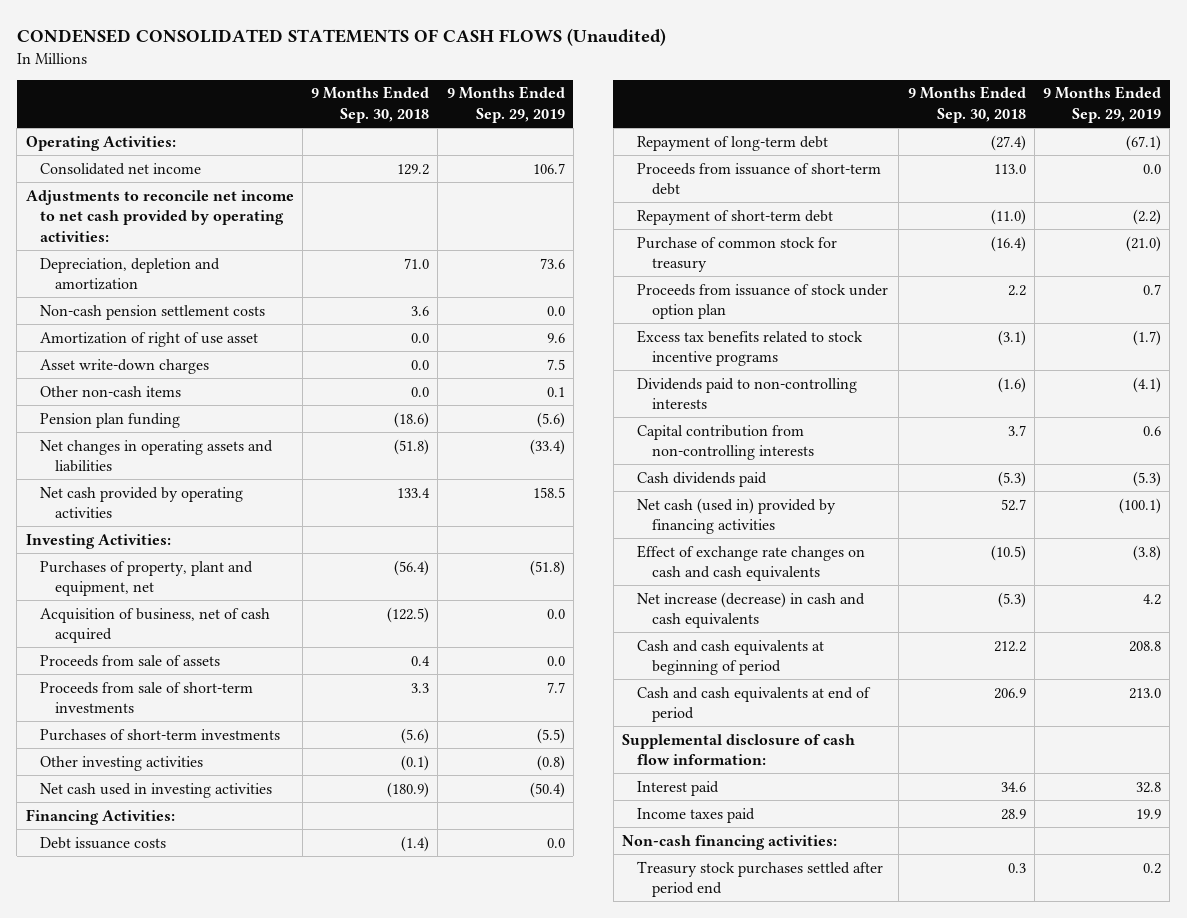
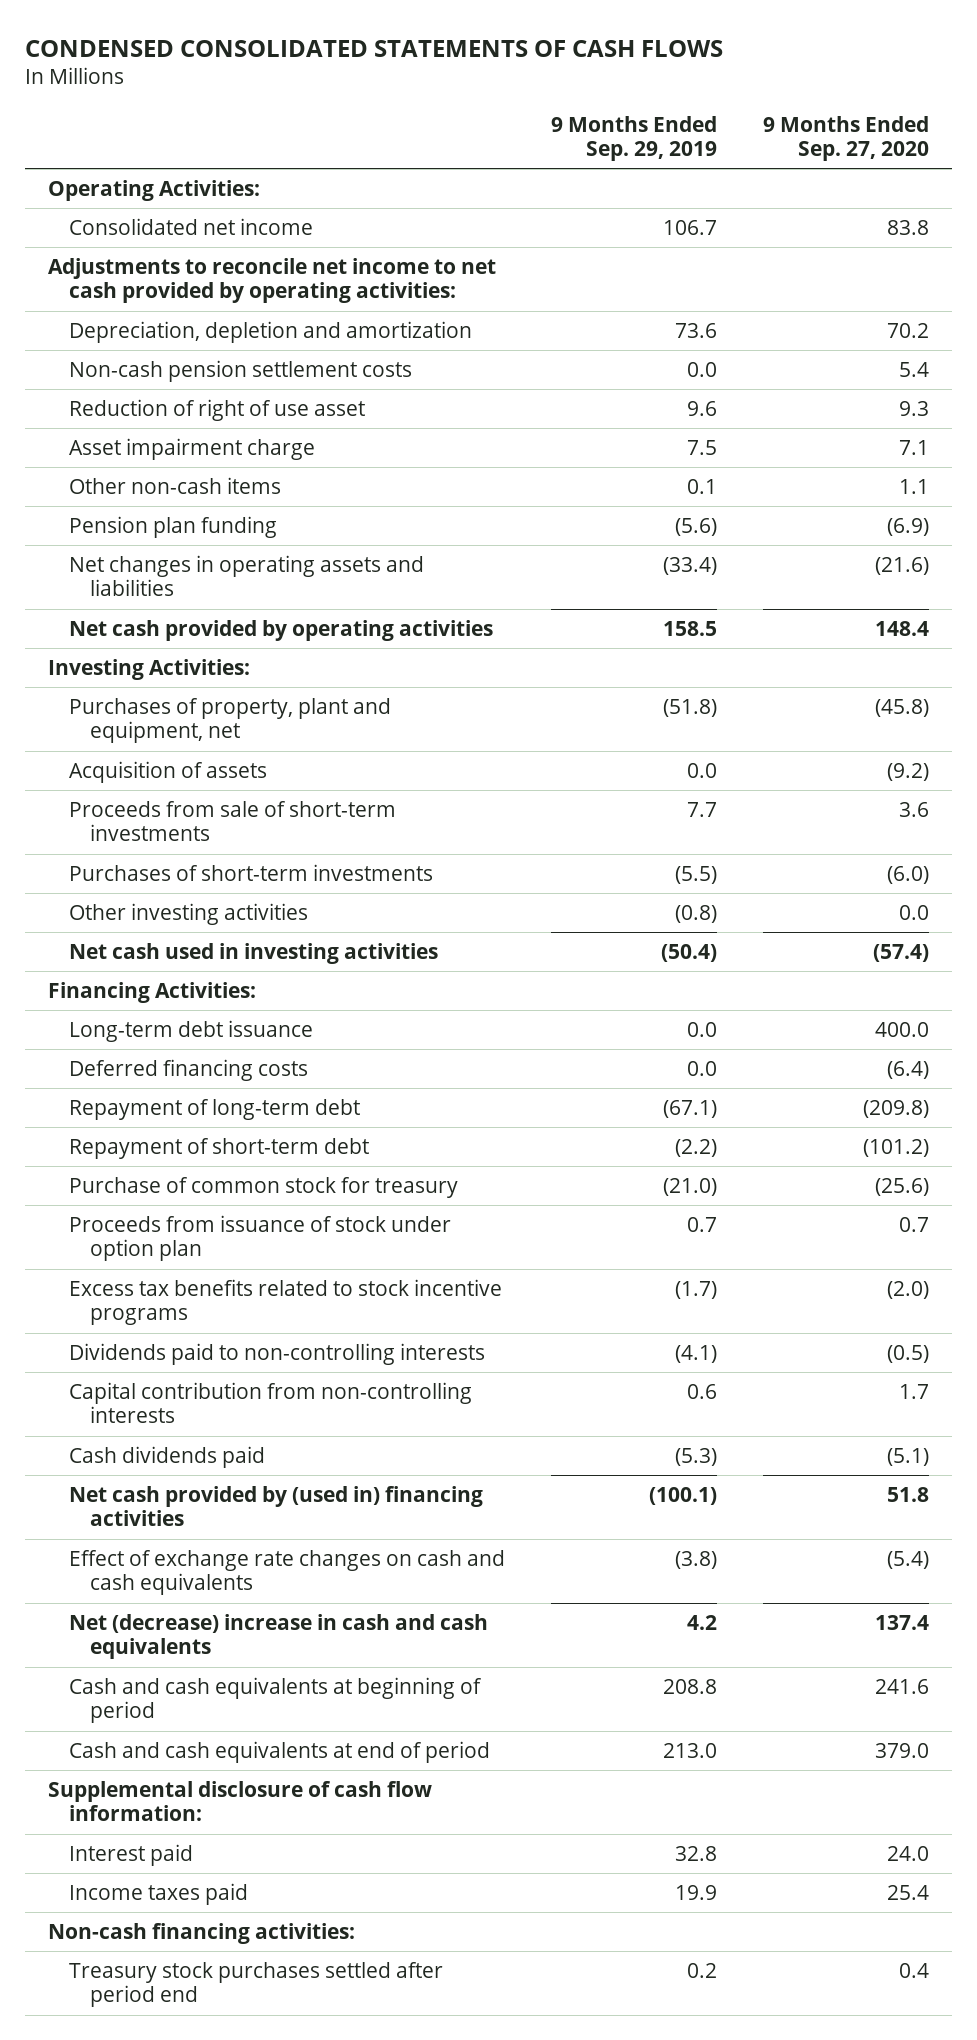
[16,27,666,46] CONDENSED CONSOLIDATED STATEMENTS OF CASH FLOWS (Unaudited) -> [24,39,723,57] CONDENSED CONSOLIDATED STATEMENTS OF CASH FLOWS
[311,86,430,123] 9 Months Ended Sep. 30, 2018 -> none
none -> [762,115,929,162] 9 Months Ended Sep. 27, 2020
[40,331,259,347] Amortization of right of use asset -> [68,399,365,422] Reduction of right of use asset
[40,358,210,374] Asset write-down charges -> [68,438,315,461] Asset impairment charge
[40,607,271,644] Acquisition of business, net of cash acquired -> none
[40,654,221,667] Proceeds from sale of assets -> none
none -> [68,761,267,784] Acquisition of assets
none -> [68,1020,313,1043] Long-term debt issuance
[40,836,167,849] Debt issuance costs -> [68,1059,308,1082] Deferred financing costs
[636,162,881,196] Proceeds from issuance of short-term debt -> none
[636,497,836,535] Net cash (used in) provided by financing activities -> [68,1486,483,1527] Net cash provided by (used in) financing activities
[636,591,865,629] Net increase (decrease) in cash and cash equivalents -> [68,1614,488,1660] Net (decrease) increase in cash and cash equivalents

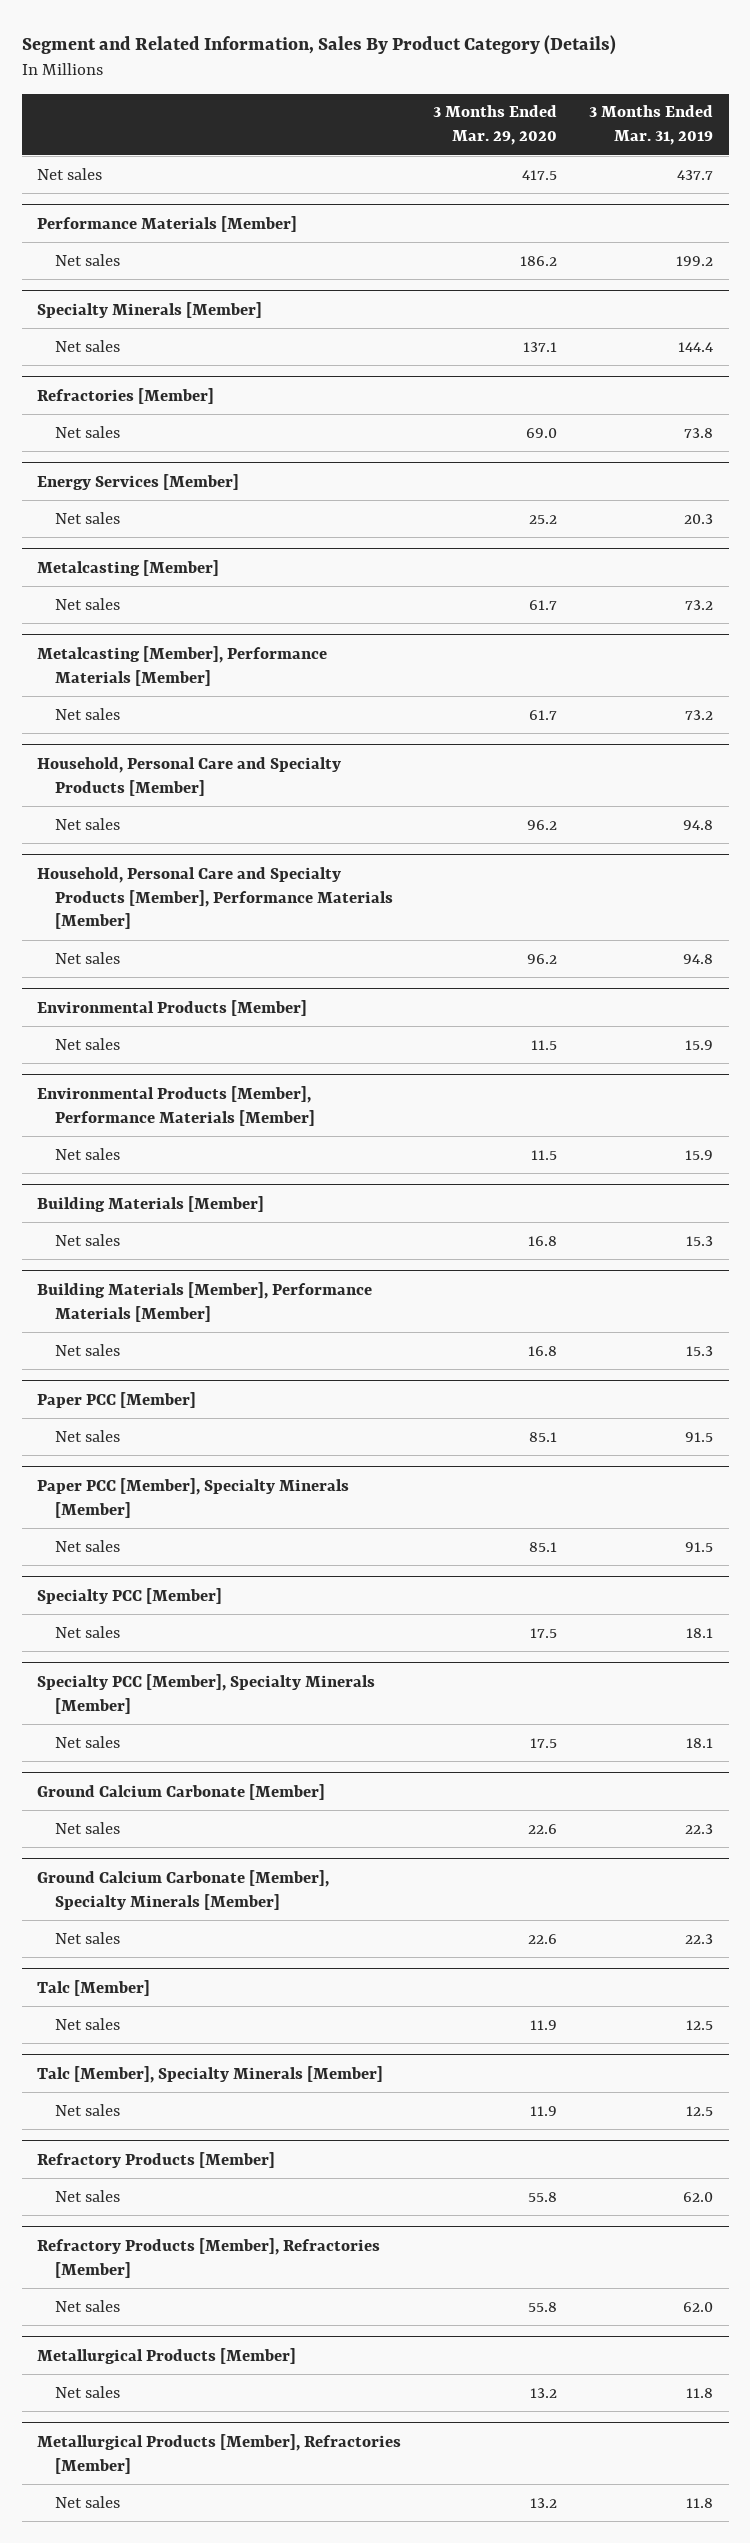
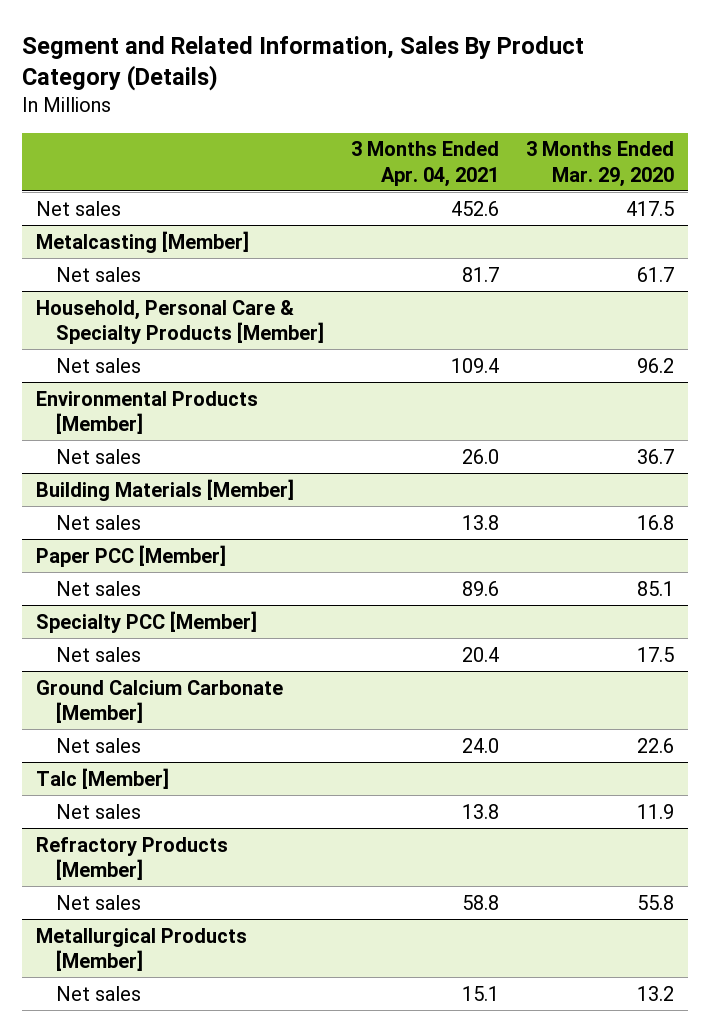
[588,105,713,146] 3 Months Ended Mar. 31, 2019 -> none
none -> [350,141,499,187] 3 Months Ended Apr. 04, 2021
[37,215,298,232] Performance Materials [Member] -> none
[55,253,121,266] Net sales -> none
[37,301,263,318] Specialty Minerals [Member] -> none
[55,339,121,352] Net sales -> none
[37,387,215,404] Refractories [Member] -> none
[55,425,121,438] Net sales -> none
[37,473,240,490] Energy Services [Member] -> none
[55,511,121,524] Net sales -> none
[37,645,328,686] Metalcasting [Member], Performance Materials [Member] -> none
[55,707,121,720] Net sales -> none
[55,817,121,830] Net sales -> none
[37,866,394,930] Household, Personal Care and Specialty Products [Member], Performance Materials [Member] -> none
[37,756,342,796] Household, Personal Care and Specialty Products [Member] -> [35,299,324,344] Household, Personal Care & Specialty Products [Member]
[37,1085,316,1126] Environmental Products [Member], Performance Materials [Member] -> none
[55,1147,121,1160] Net sales -> none
[531,1039,558,1050] 11.5 -> [636,448,674,464] 36.7
[37,1281,373,1322] Building Materials [Member], Performance Materials [Member] -> none
[55,1343,121,1356] Net sales -> none
[37,1477,350,1518] Paper PCC [Member], Specialty Minerals [Member] -> none
[55,1539,121,1552] Net sales -> none
[37,1673,376,1714] Specialty PCC [Member], Specialty Minerals [Member] -> none
[55,1735,121,1748] Net sales -> none
[37,1869,330,1910] Ground Calcium Carbonate [Member], Specialty Minerals [Member] -> none
[55,1931,121,1944] Net sales -> none
[37,2065,384,2083] Talc [Member], Specialty Minerals [Member] -> none
[55,2103,121,2116] Net sales -> none
[37,2237,381,2278] Refractory Products [Member], Refractories [Member] -> none
[55,2299,121,2312] Net sales -> none
[37,2433,402,2474] Metallurgical Products [Member], Refractories [Member] -> none
[55,2495,121,2508] Net sales -> none

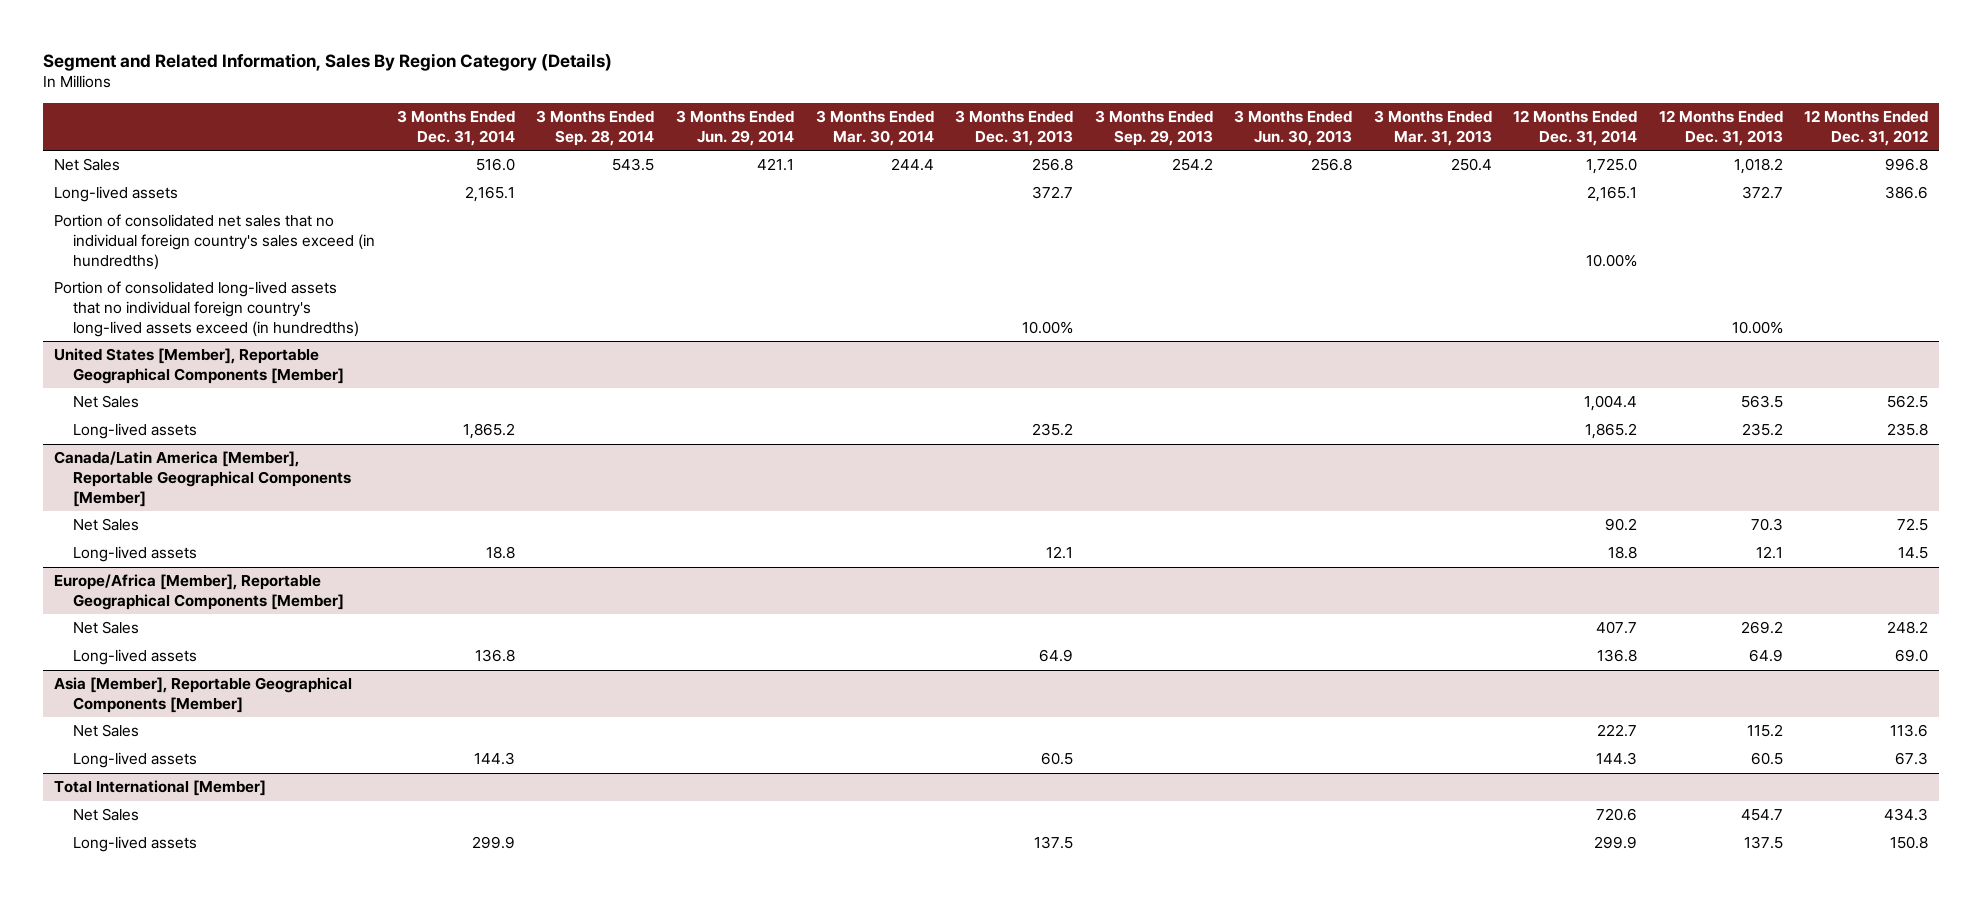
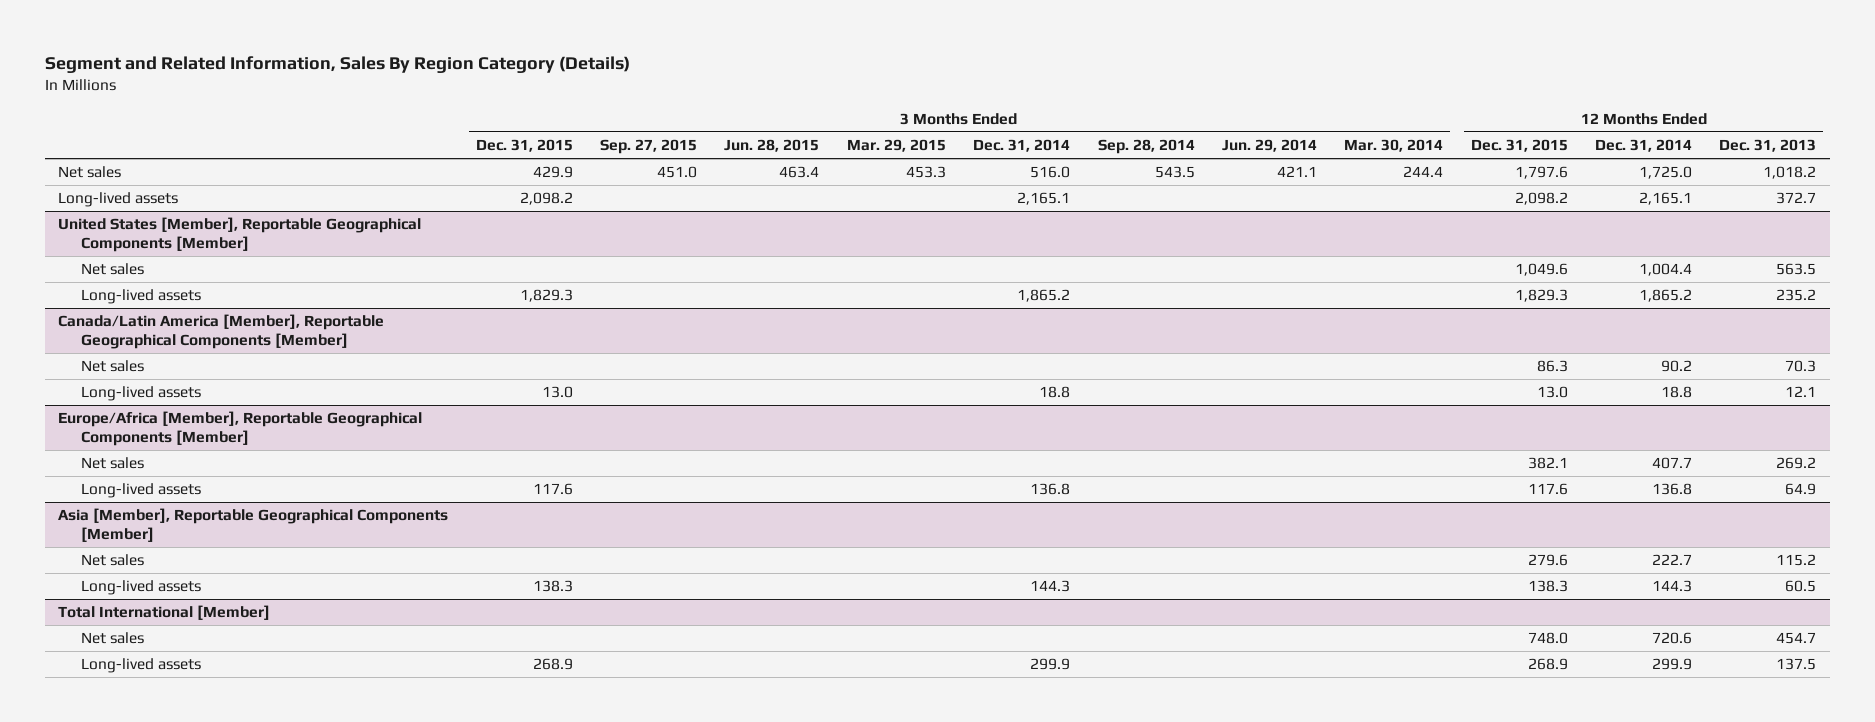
[955,109,1074,146] 3 Months Ended Dec. 31, 2013 -> none
[1094,109,1213,146] 3 Months Ended Sep. 29, 2013 -> none
[1234,109,1353,146] 3 Months Ended Jun. 30, 2013 -> none
[1373,109,1492,146] 3 Months Ended Mar. 31, 2013 -> none
[1804,109,1929,146] 12 Months Ended Dec. 31, 2012 -> none
none -> [475,138,573,152] Dec. 31, 2015
none -> [600,138,698,154] Sep. 27, 2015
none -> [724,138,820,152] Jun. 28, 2015
none -> [846,138,946,152] Mar. 29, 2015
none -> [1470,138,1568,152] Dec. 31, 2015
[53,158,120,172] Net Sales -> [58,166,122,179] Net sales
[53,214,376,270] Portion of consolidated net sales that no individual foreign country's sales exceed (in hundredths) -> none
[53,281,360,337] Portion of consolidated long-lived assets that no individual foreign country's long-lived assets exceed (in hundredths) -> none
[73,395,140,409] Net Sales -> [81,263,145,276] Net sales
[73,518,140,532] Net Sales -> [81,360,145,373] Net sales
[73,621,140,635] Net Sales -> [81,457,145,470] Net sales
[73,724,140,738] Net Sales -> [81,554,145,567] Net sales
[73,808,140,822] Net Sales -> [81,632,145,645] Net sales

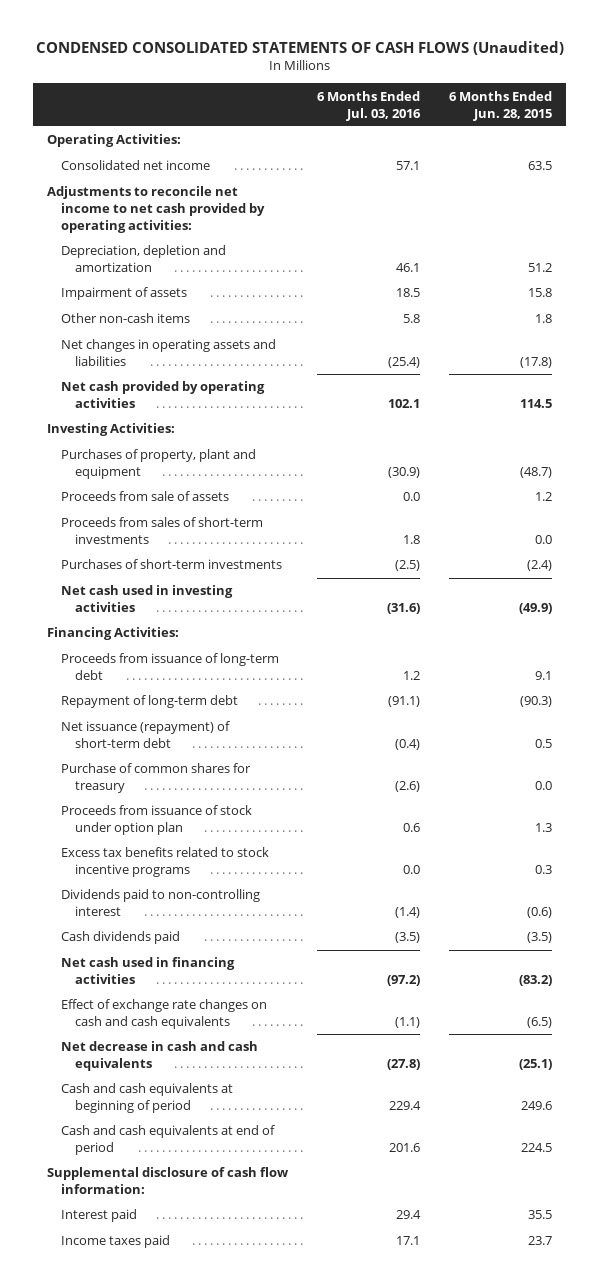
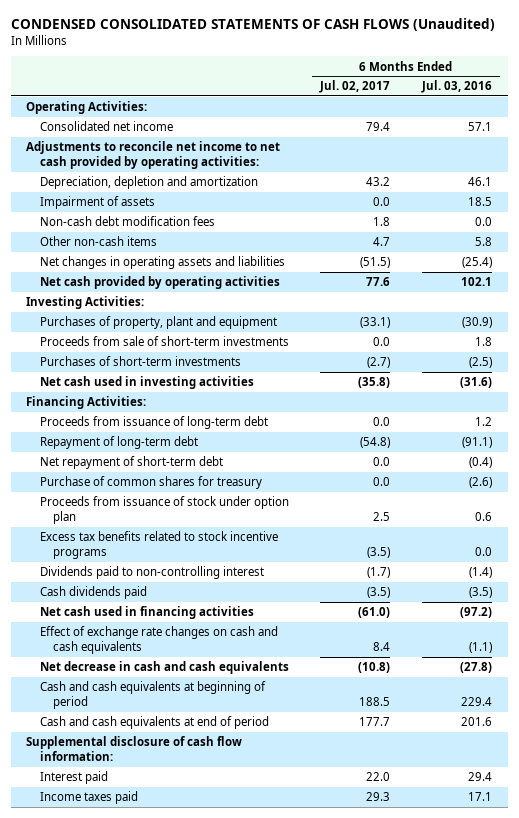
[448,90,552,121] 6 Months Ended Jun. 28, 2015 -> none
none -> [319,80,391,94] Jul. 02, 2017
none -> [39,216,215,227] Non-cash debt modification fees
[61,491,230,502] Proceeds from sale of assets -> none
[61,517,264,545] Proceeds from sales of short-term investments -> [39,336,289,347] Proceeds from sale of short-term investments
[61,721,231,749] Net issuance (repayment) of short-term debt -> [39,456,223,470] Net repayment of short-term debt

